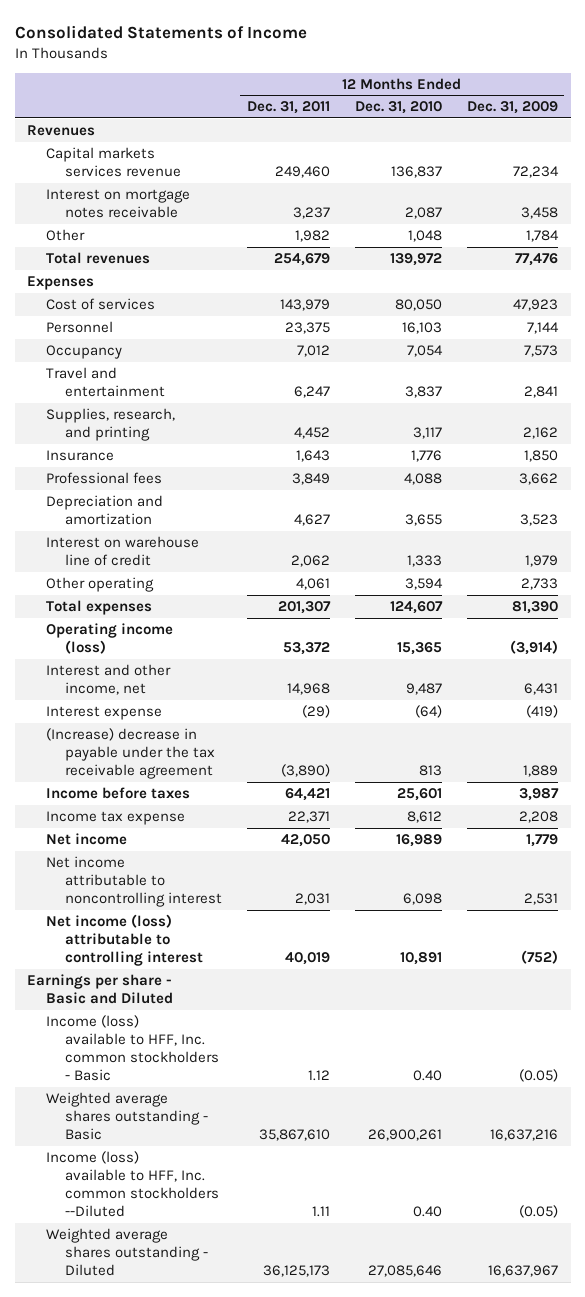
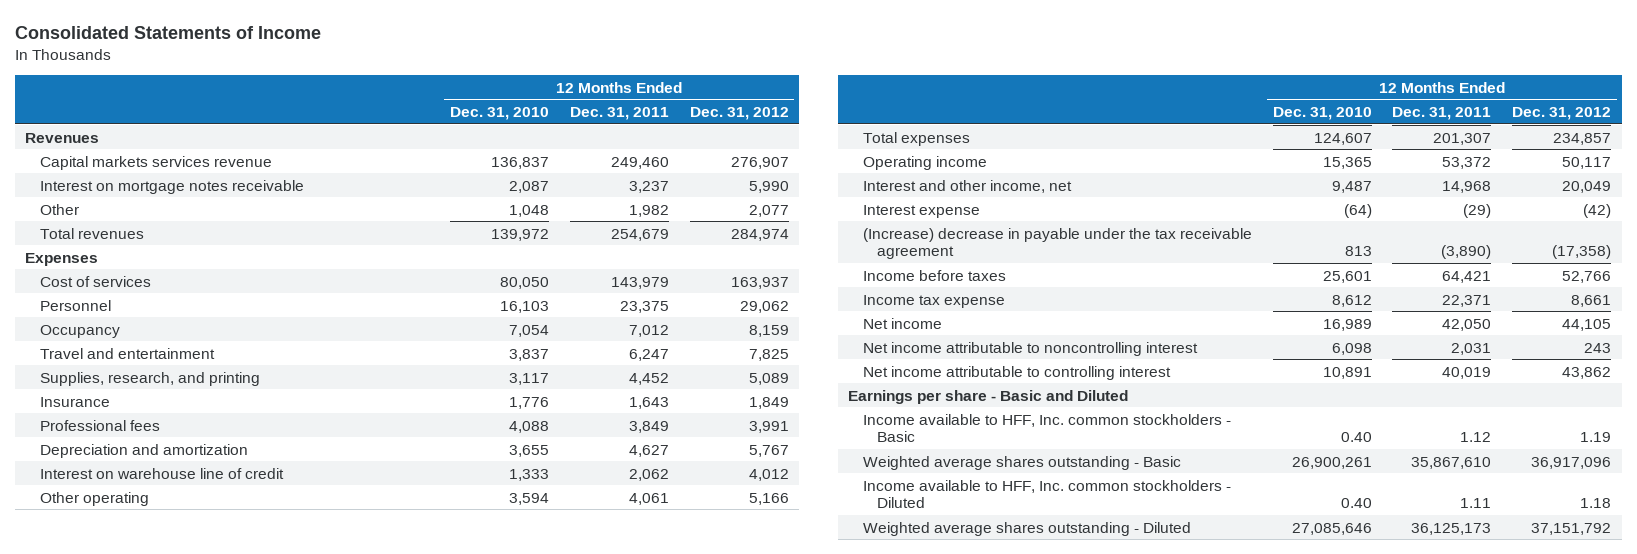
[467,101,559,115] Dec. 31, 2009 -> none
none -> [689,107,789,121] Dec. 31, 2012
[46,622,174,655] Operating income (loss) -> [862,155,987,170] Operating income
[46,913,203,967] Net income (loss) attributable to controlling interest -> [862,365,1171,380] Net income attributable to controlling interest
[46,1014,219,1082] Income (loss) available to HFF, Inc. common stockholders - Basic -> [862,413,1231,443] Income available to HFF, Inc. common stockholders - Basic
[46,1150,219,1218] Income (loss) available to HFF, Inc. common stockholders --Diluted -> [862,479,1231,509] Income available to HFF, Inc. common stockholders - Diluted

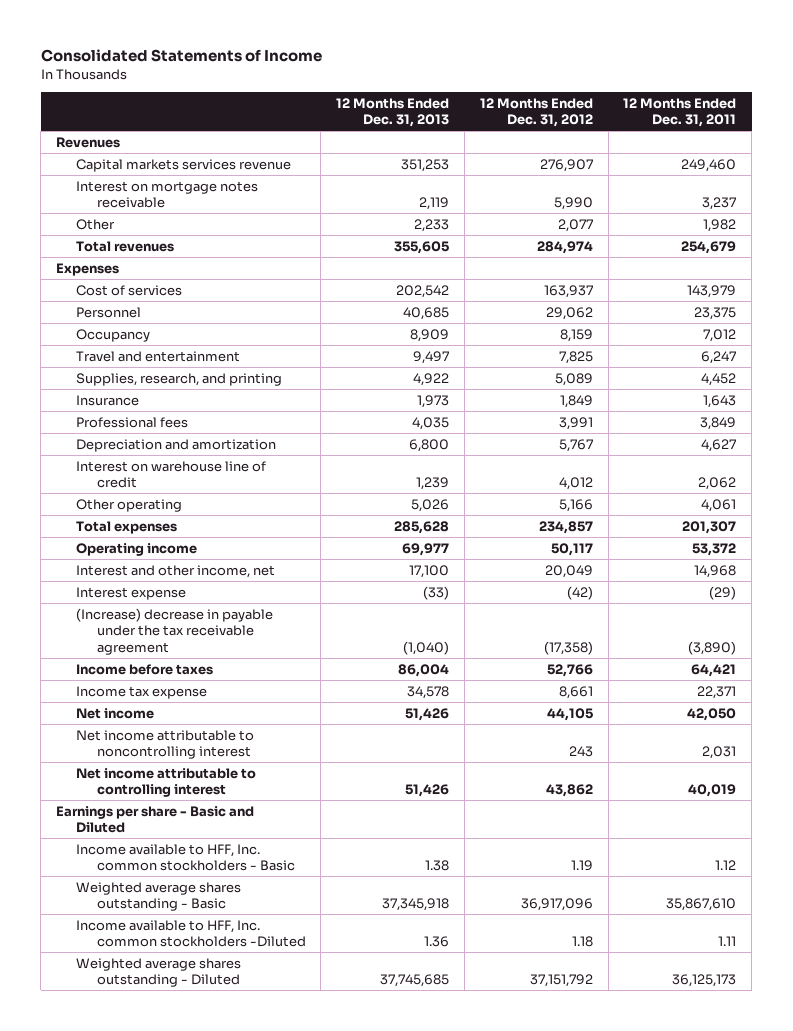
[449,107,549,121] Dec. 31, 2010 -> none
none -> [336,97,450,128] 12 Months Ended Dec. 31, 2013
[862,479,1231,509] Income available to HFF, Inc. common stockholders - Diluted -> [76,919,306,948] Income available to HFF, Inc. common stockholders -Diluted

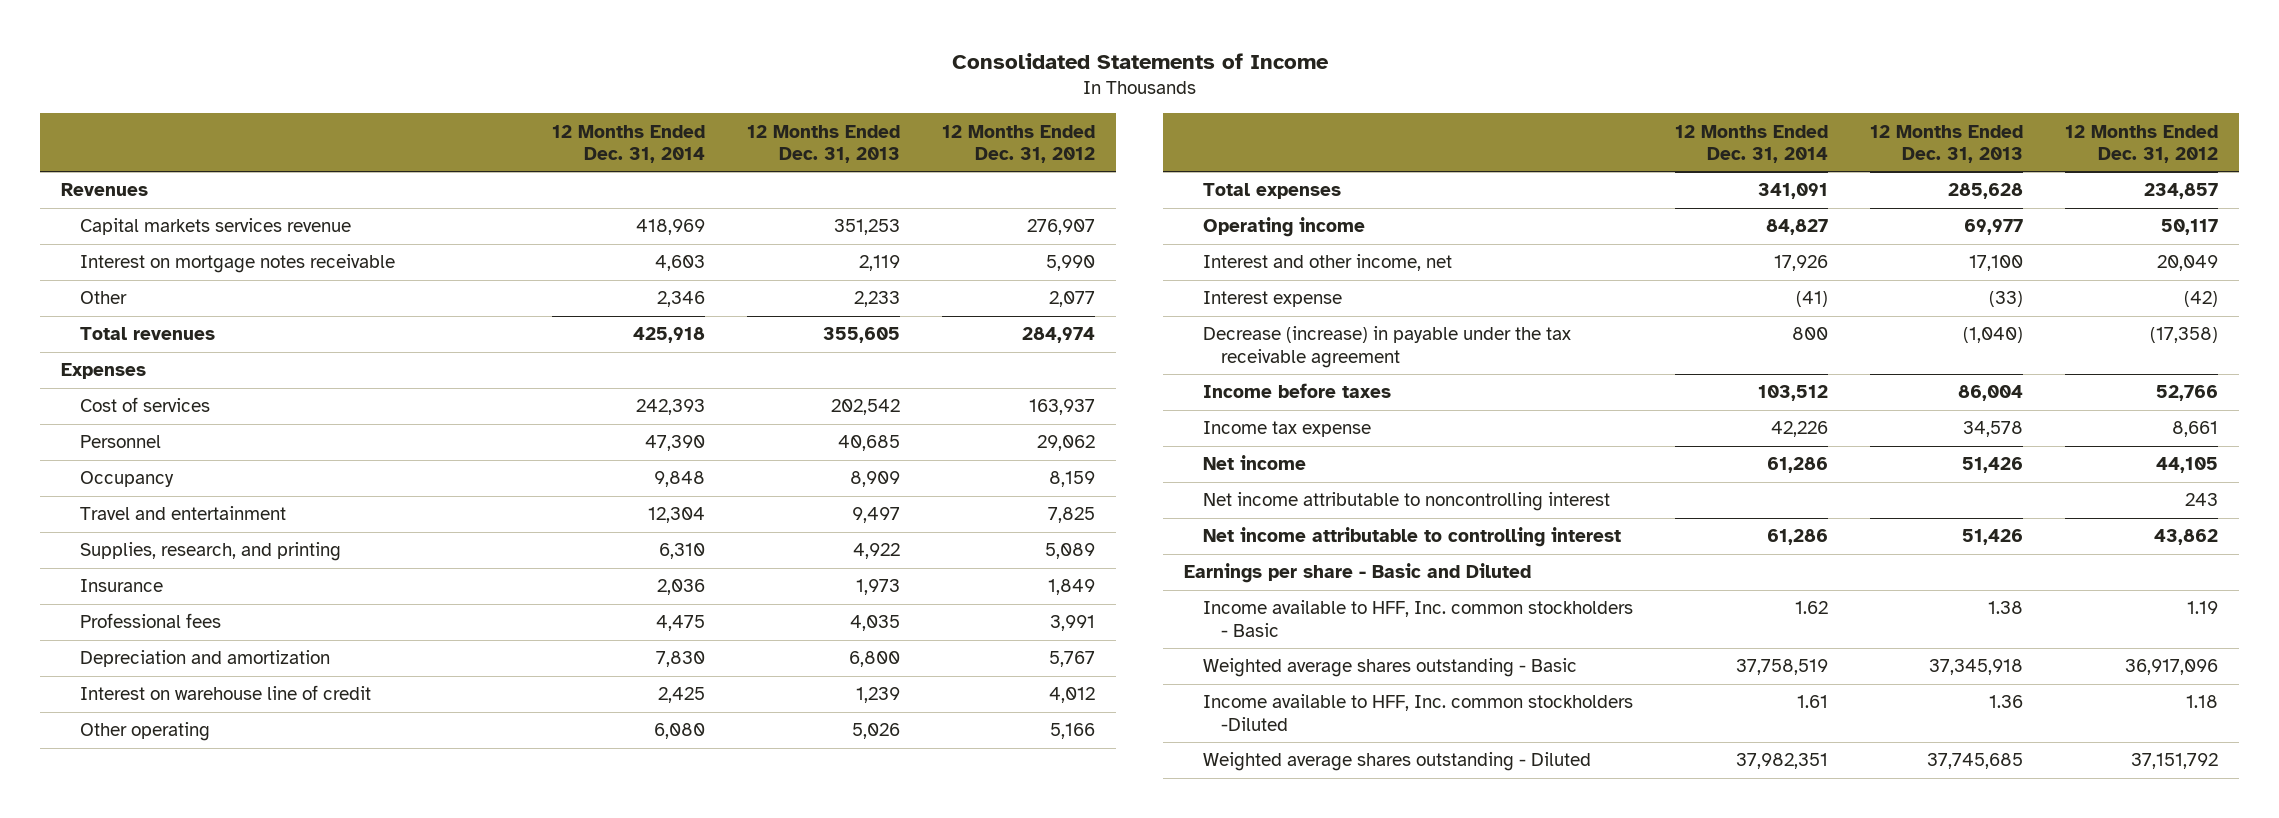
[623,97,737,128] 12 Months Ended Dec. 31, 2011 -> none
none -> [551,124,705,163] 12 Months Ended Dec. 31, 2014
[76,607,274,655] (Increase) decrease in payable under the tax receivable agreement -> [1202,326,1571,368] Decrease (increase) in payable under the tax receivable agreement

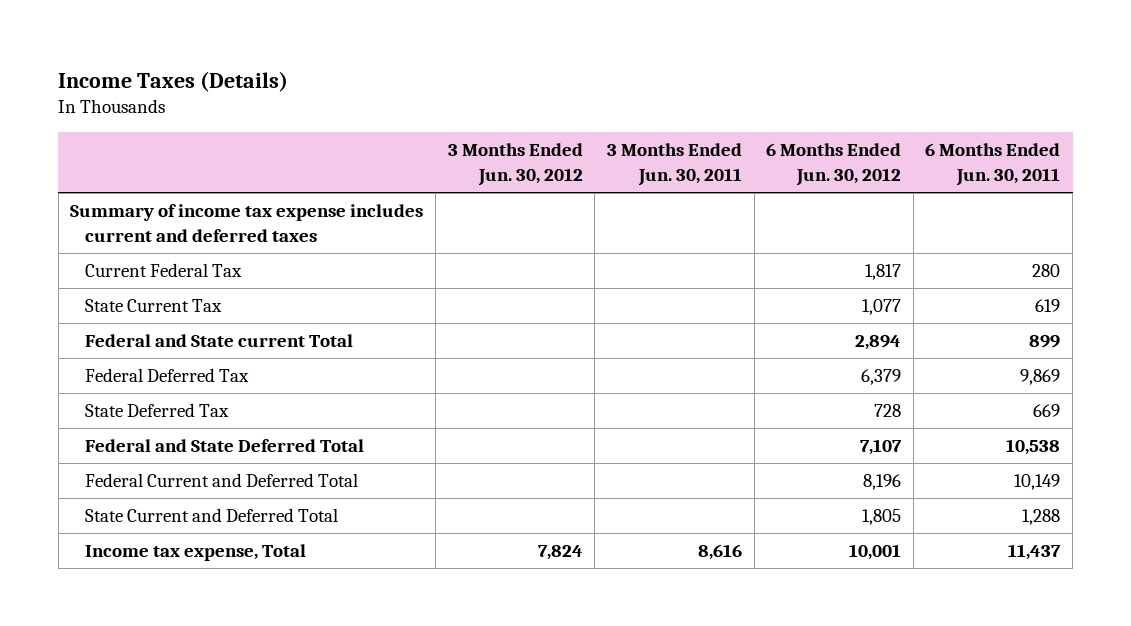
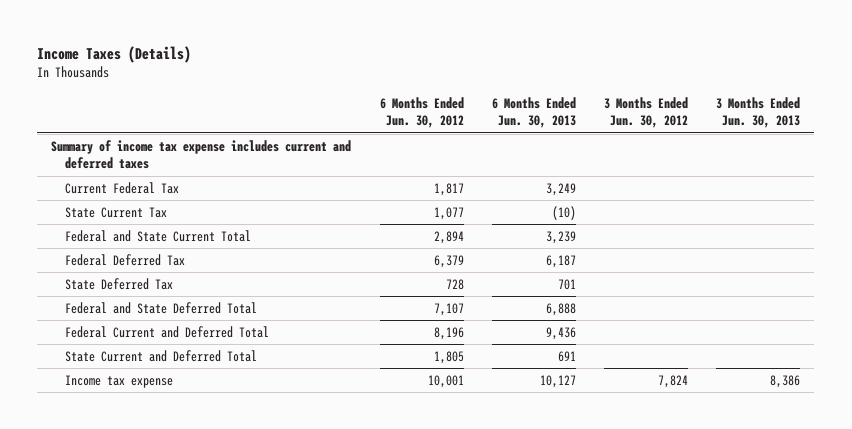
[606,143,742,187] 3 Months Ended Jun. 30, 2011 -> none
[925,143,1061,187] 6 Months Ended Jun. 30, 2011 -> none
none -> [491,96,576,129] 6 Months Ended Jun. 30, 2013
none -> [716,96,801,129] 3 Months Ended Jun. 30, 2013
[85,334,354,348] Federal and State current Total -> [65,230,252,243] Federal and State Current Total
[85,544,307,562] Income tax expense, Total -> [65,375,174,389] Income tax expense

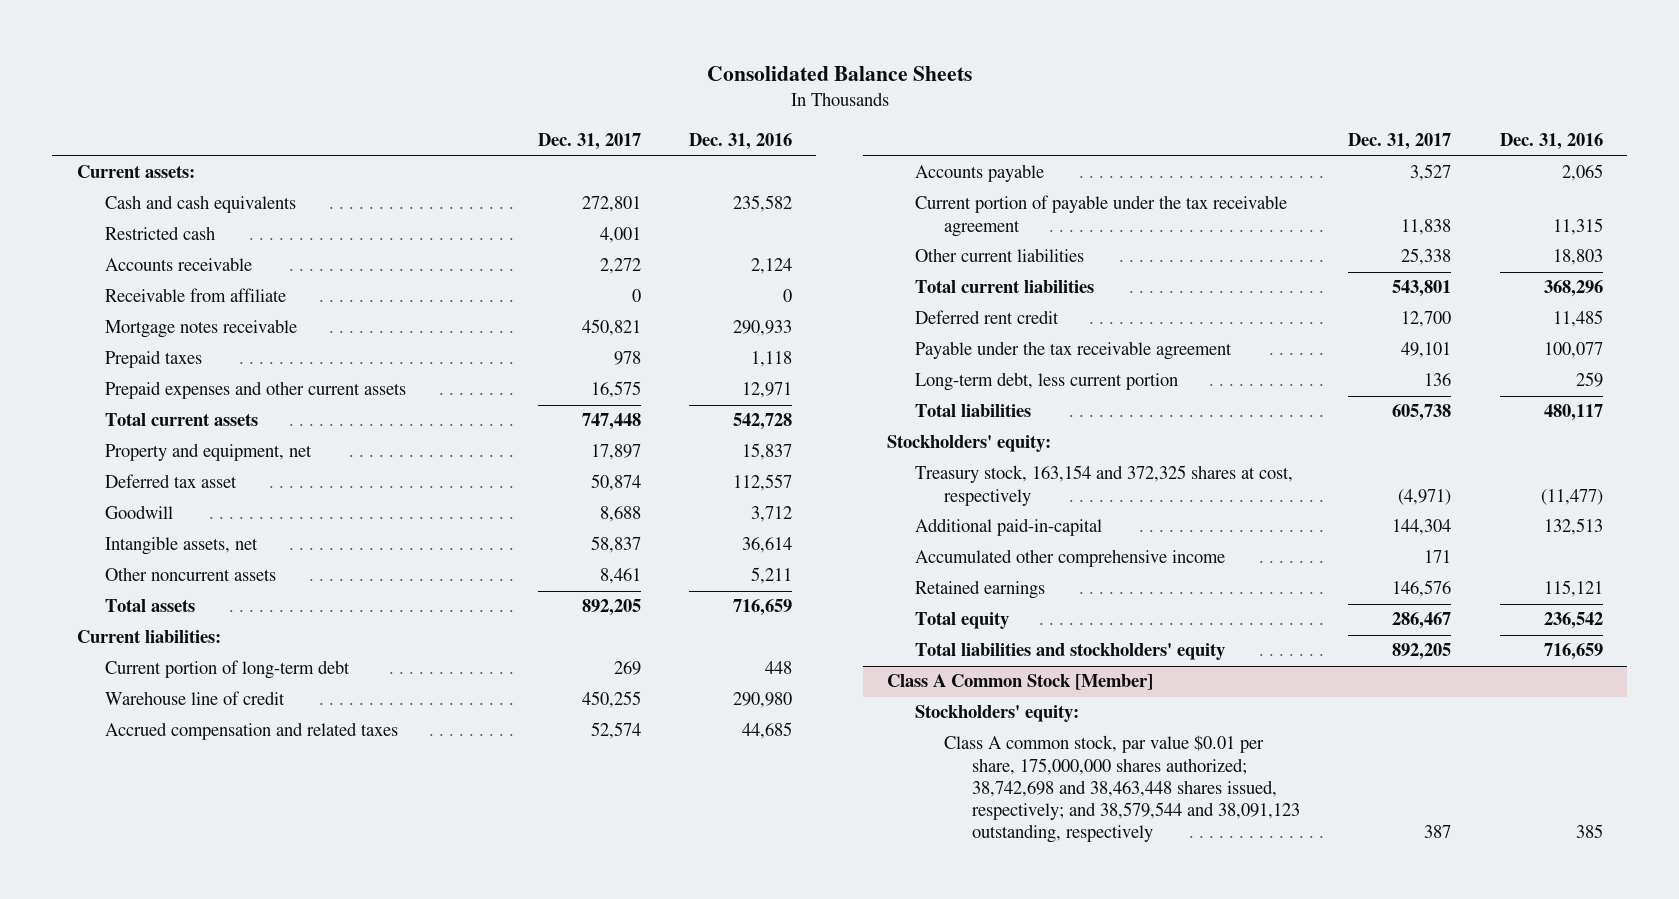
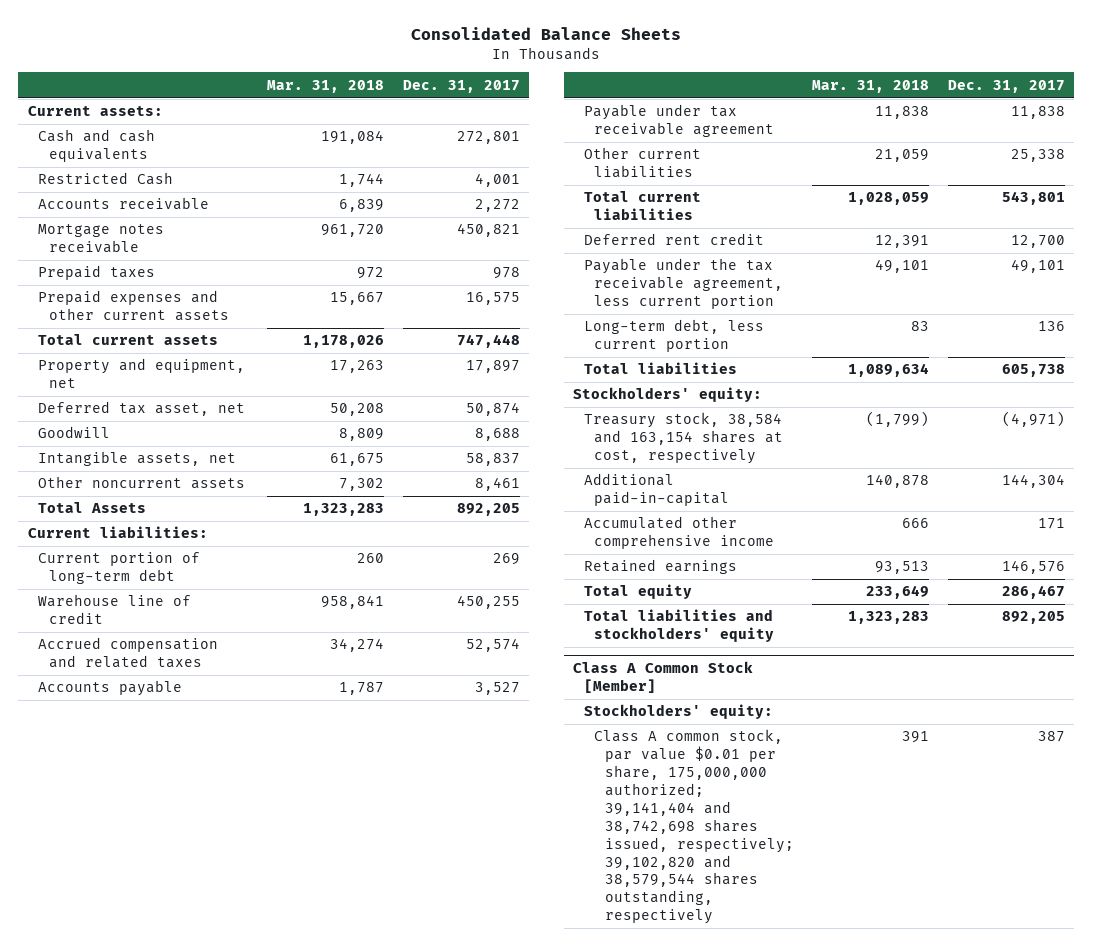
[689,133,793,151] Dec. 31, 2016 -> none
none -> [267,79,385,93] Mar. 31, 2018
[104,226,215,241] Restricted cash -> [38,172,174,186] Restricted Cash
[104,288,286,303] Receivable from affiliate -> none
[104,474,237,489] Deferred tax asset -> [38,401,246,417] Deferred tax asset, net
[104,599,195,613] Total assets -> [38,502,147,514] Total Assets
[915,195,1288,237] Current portion of payable under the tax receivable agreement -> [583,104,775,138] Payable under tax receivable agreement
[915,341,1233,361] Payable under the tax receivable agreement -> [583,258,784,310] Payable under the tax receivable agreement, less current portion
[915,465,1294,506] Treasury stock, 163,154 and 372,325 shares at cost, respectively -> [583,412,784,465] Treasury stock, 38,584 and 163,154 shares at cost, respectively
[943,735,1300,844] Class A common stock, par value $0.01 per share, 175,000,000 shares authorized; 38,742,698 and 38,463,448 shares issued, respectively; and 38,579,544 and 38,091,123 outstanding, respectively -> [594,729,794,925] Class A common stock, par value $0.01 per share, 175,000,000 authorized; 39,141,404 and 38,742,698 shares issued, respectively; 39,102,820 and 38,579,544 shares outstanding, respectively

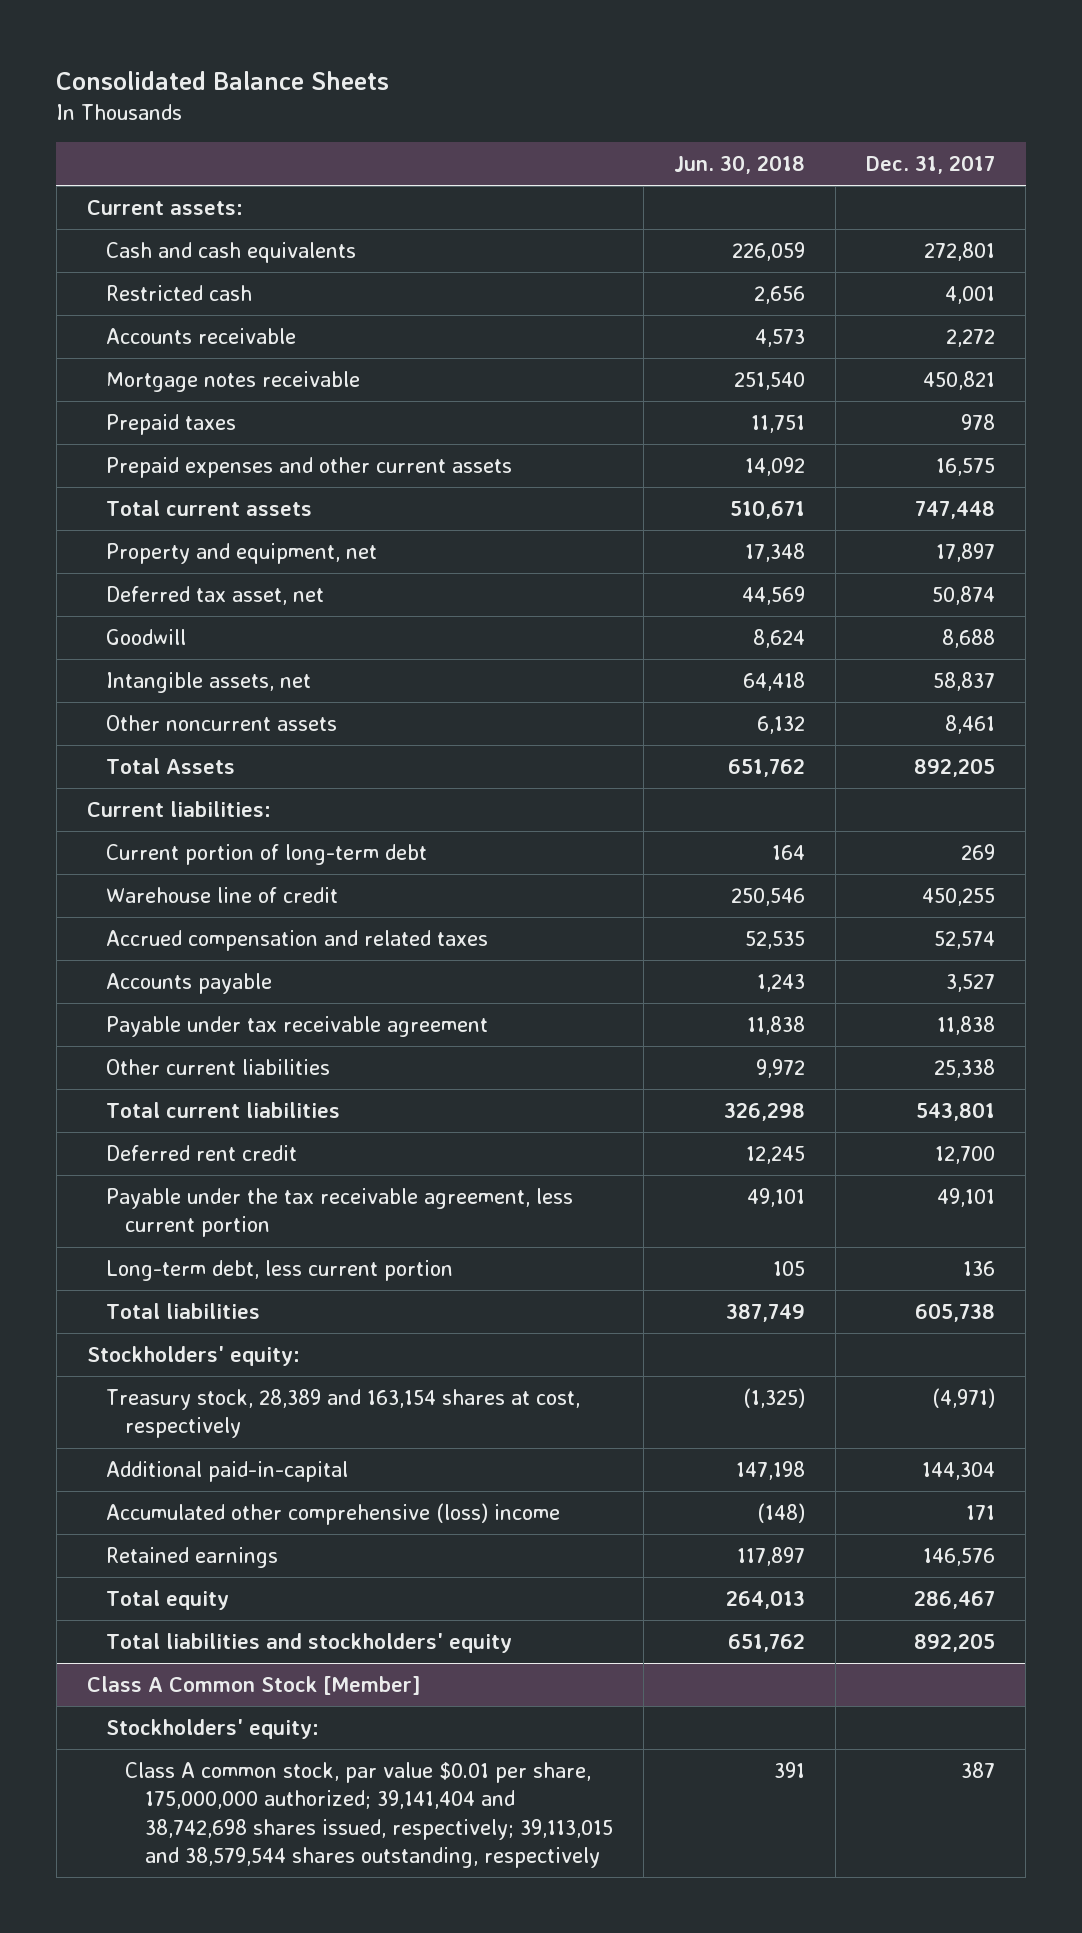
[267,79,385,93] Mar. 31, 2018 -> none
none -> [673,155,805,175] Jun. 30, 2018
[38,172,174,186] Restricted Cash -> [106,285,253,302] Restricted cash
[583,412,784,465] Treasury stock, 38,584 and 163,154 shares at cost, respectively -> [106,1389,581,1439] Treasury stock, 28,389 and 163,154 shares at cost, respectively
[583,516,775,550] Accumulated other comprehensive income -> [106,1503,561,1526] Accumulated other comprehensive (loss) income
[594,729,794,925] Class A common stock, par value $0.01 per share, 175,000,000 authorized; 39,141,404 and 38,742,698 shares issued, respectively; 39,102,820 and 38,579,544 shares outstanding, respectively -> [125,1762,613,1869] Class A common stock, par value $0.01 per share, 175,000,000 authorized; 39,141,404 and 38,742,698 shares issued, respectively; 39,113,015 and 38,579,544 shares outstanding, respectively

